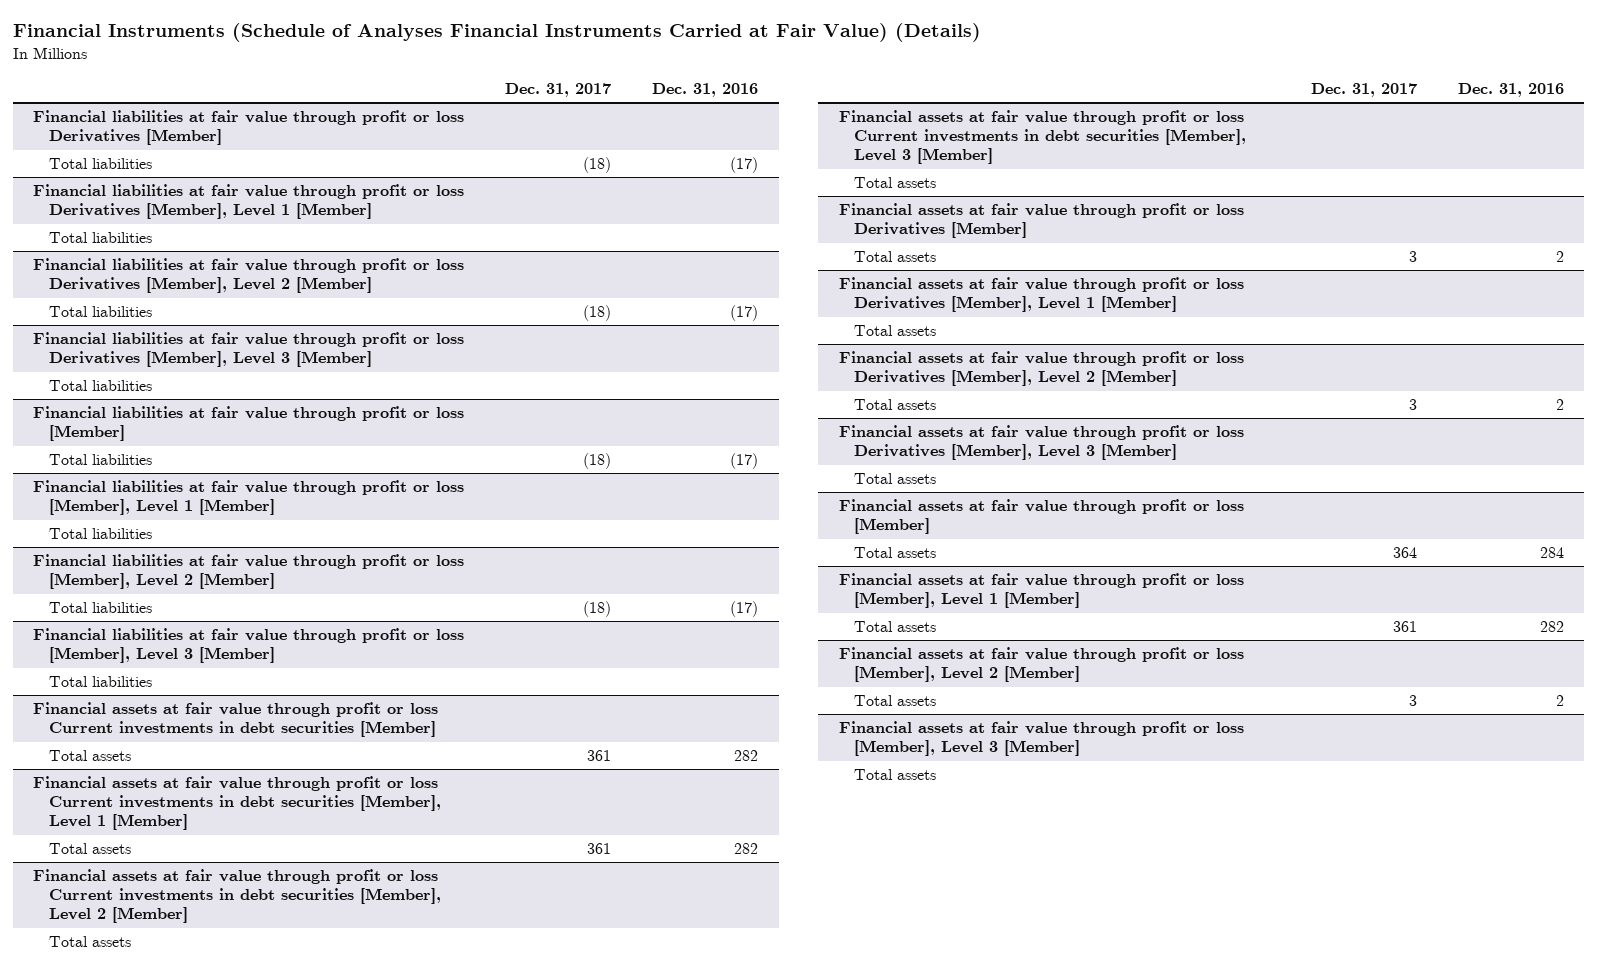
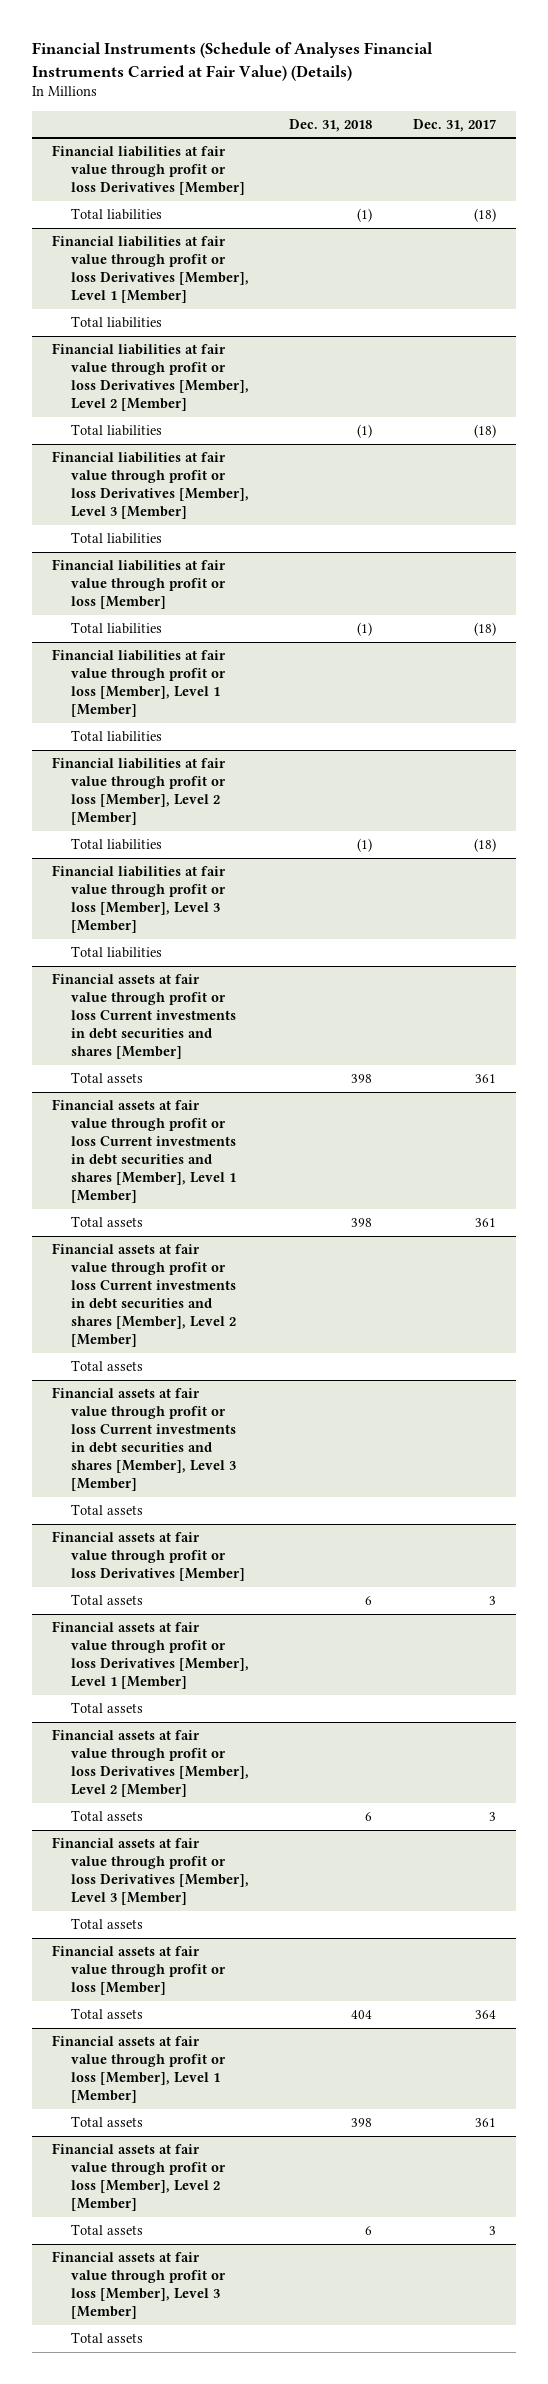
[652,82,759,97] Dec. 31, 2016 -> none
none -> [289,118,373,132] Dec. 31, 2018
[33,702,439,738] Financial assets at fair value through profit or loss Current investments in debt securities [Member] -> [51,973,236,1060] Financial assets at fair value through profit or loss Current investments in debt securities and shares [Member]
[33,776,441,831] Financial assets at fair value through profit or loss Current investments in debt securities [Member], Level 1 [Member] -> [51,1099,236,1204] Financial assets at fair value through profit or loss Current investments in debt securities and shares [Member], Level 1 [Member]
[33,869,441,924] Financial assets at fair value through profit or loss Current investments in debt securities [Member], Level 2 [Member] -> [51,1243,236,1348] Financial assets at fair value through profit or loss Current investments in debt securities and shares [Member], Level 2 [Member]
[838,110,1247,165] Financial assets at fair value through profit or loss Current investments in debt securities [Member], Level 3 [Member] -> [51,1387,236,1492] Financial assets at fair value through profit or loss Current investments in debt securities and shares [Member], Level 3 [Member]

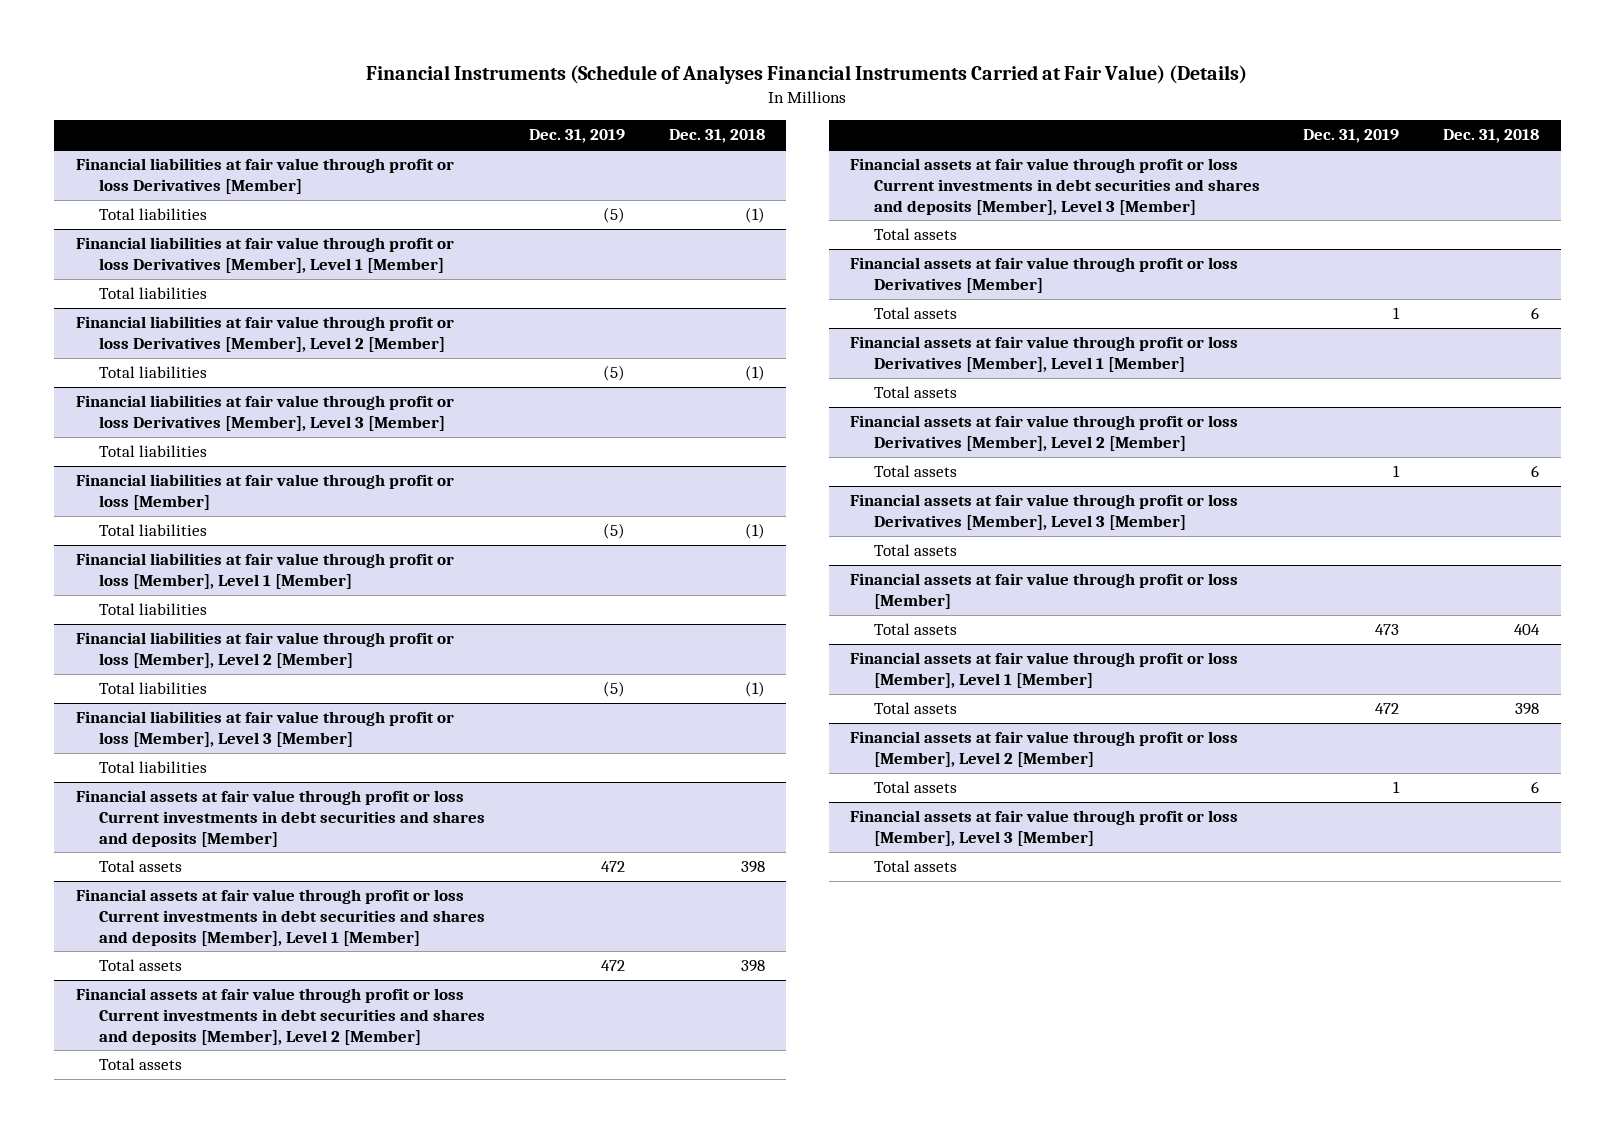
[412,118,496,132] Dec. 31, 2017 -> none
none -> [529,129,626,144] Dec. 31, 2019
[51,973,236,1060] Financial assets at fair value through profit or loss Current investments in debt securities and shares [Member] -> [76,790,486,847] Financial assets at fair value through profit or loss Current investments in debt securities and shares and deposits [Member]
[51,1099,236,1204] Financial assets at fair value through profit or loss Current investments in debt securities and shares [Member], Level 1 [Member] -> [76,889,486,946] Financial assets at fair value through profit or loss Current investments in debt securities and shares and deposits [Member], Level 1 [Member]
[51,1243,236,1348] Financial assets at fair value through profit or loss Current investments in debt securities and shares [Member], Level 2 [Member] -> [76,988,486,1045] Financial assets at fair value through profit or loss Current investments in debt securities and shares and deposits [Member], Level 2 [Member]
[51,1387,236,1492] Financial assets at fair value through profit or loss Current investments in debt securities and shares [Member], Level 3 [Member] -> [850,158,1260,215] Financial assets at fair value through profit or loss Current investments in debt securities and shares and deposits [Member], Level 3 [Member]

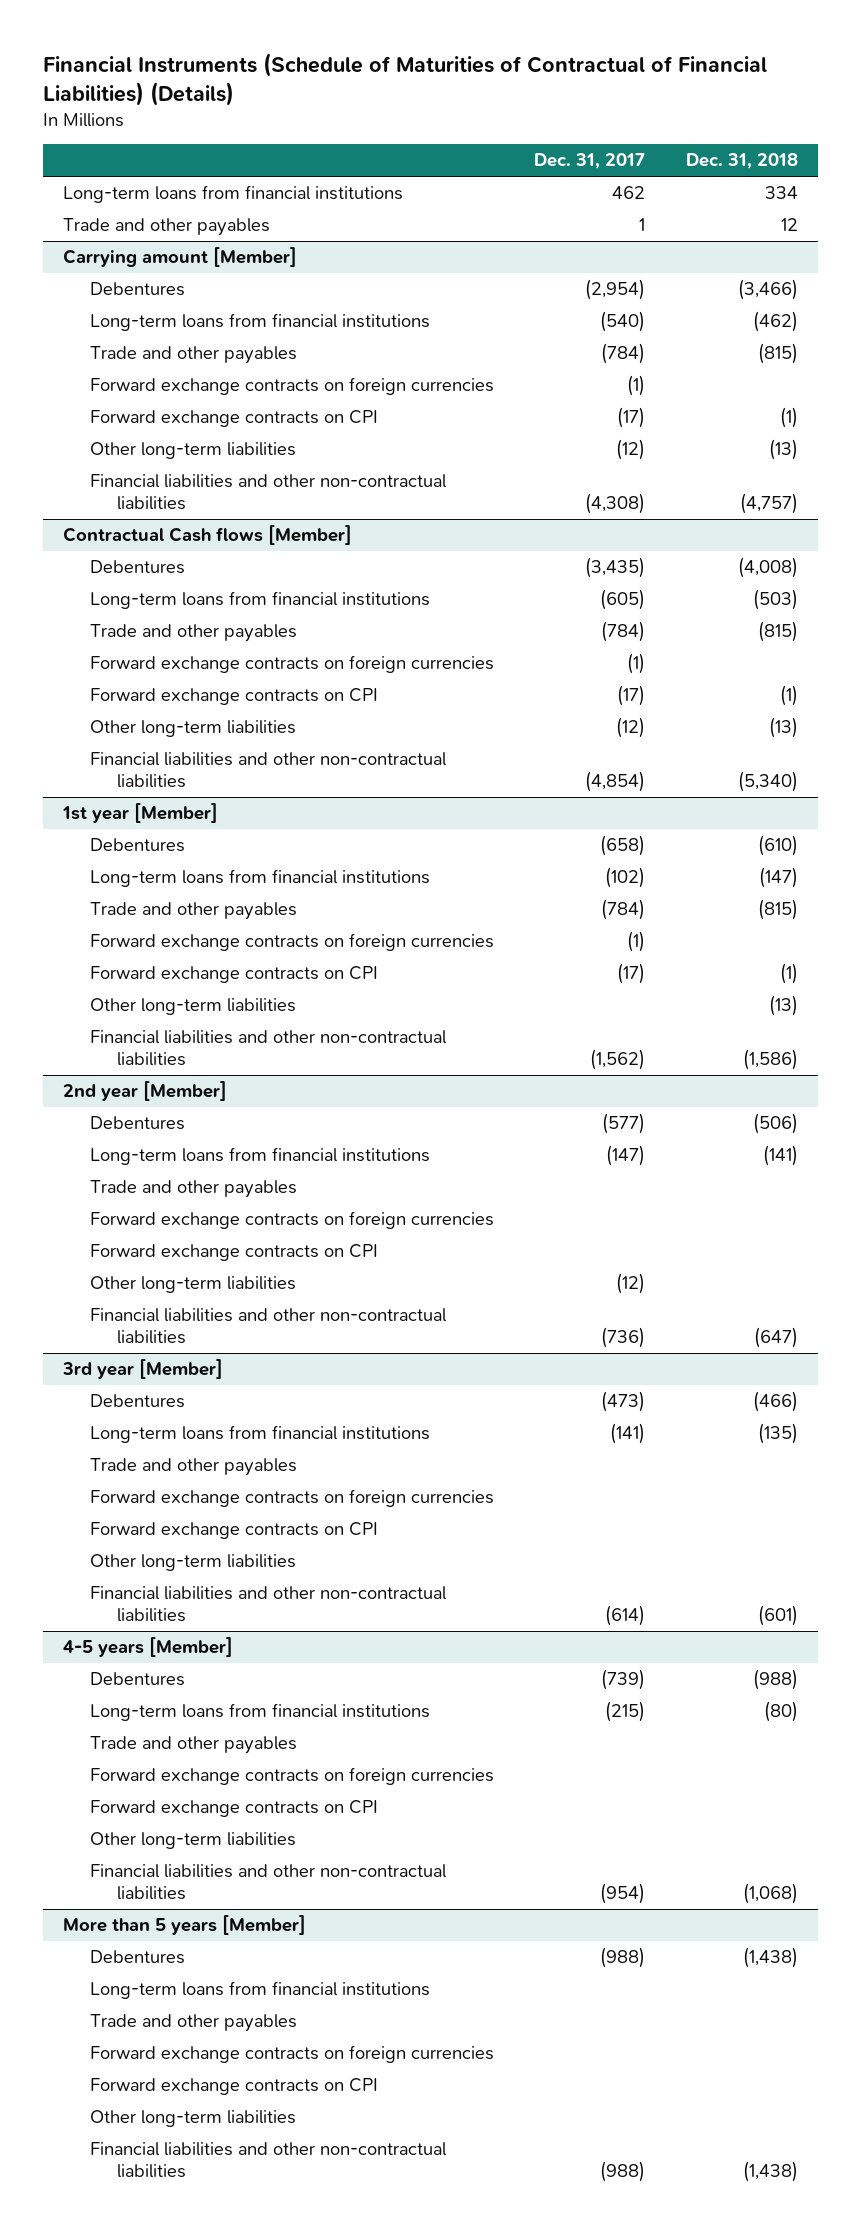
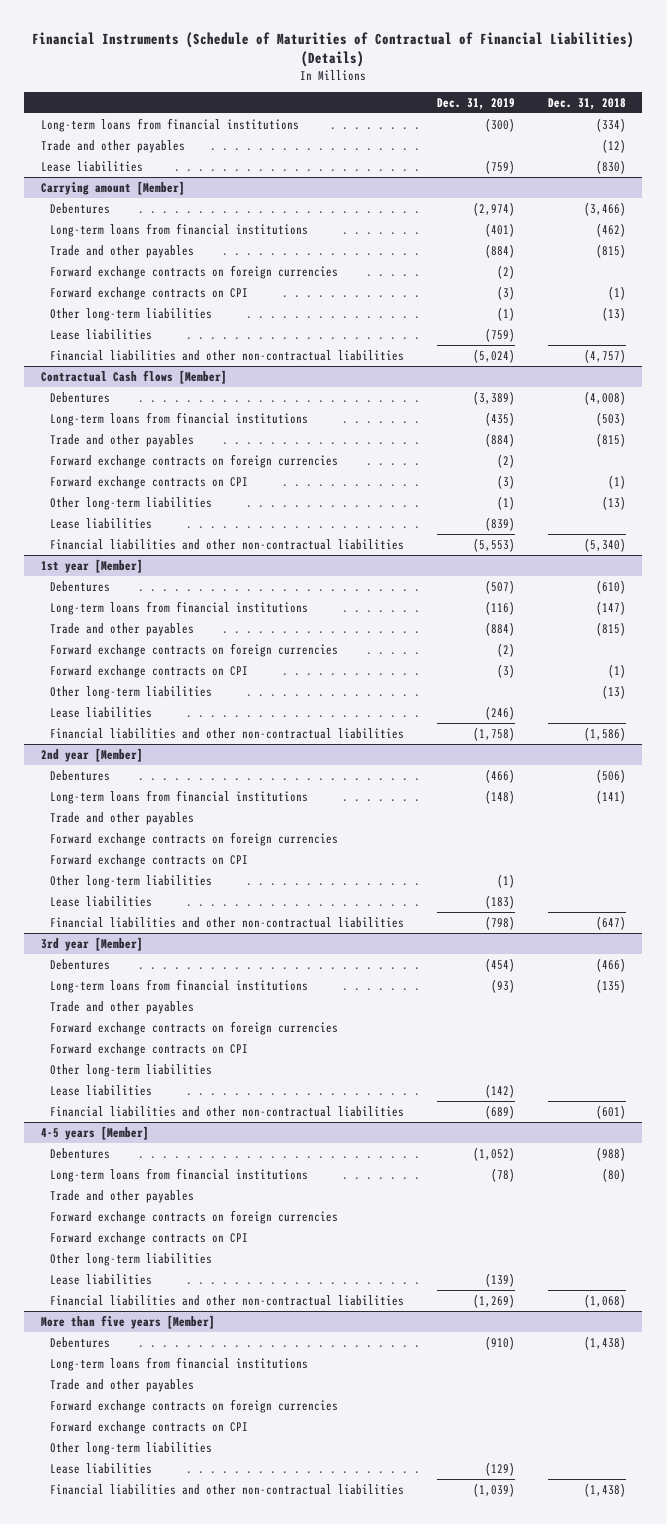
[534,153,646,170] Dec. 31, 2017 -> none
none -> [436,97,515,110] Dec. 31, 2019
[764,186,798,200] 334 -> [595,117,626,132] (334)
[780,218,798,232] 12 -> [601,138,626,153] (12)
none -> [40,160,143,172] Lease liabilities
none -> [49,328,152,340] Lease liabilities
none -> [49,517,152,529] Lease liabilities
none -> [49,706,152,718] Lease liabilities
none -> [49,895,152,907] Lease liabilities
none -> [49,1084,152,1096] Lease liabilities
none -> [49,1273,152,1285] Lease liabilities
[63,1915,307,1936] More than 5 years [Member] -> [40,1314,215,1329] More than five years [Member]
none -> [49,1462,152,1474] Lease liabilities

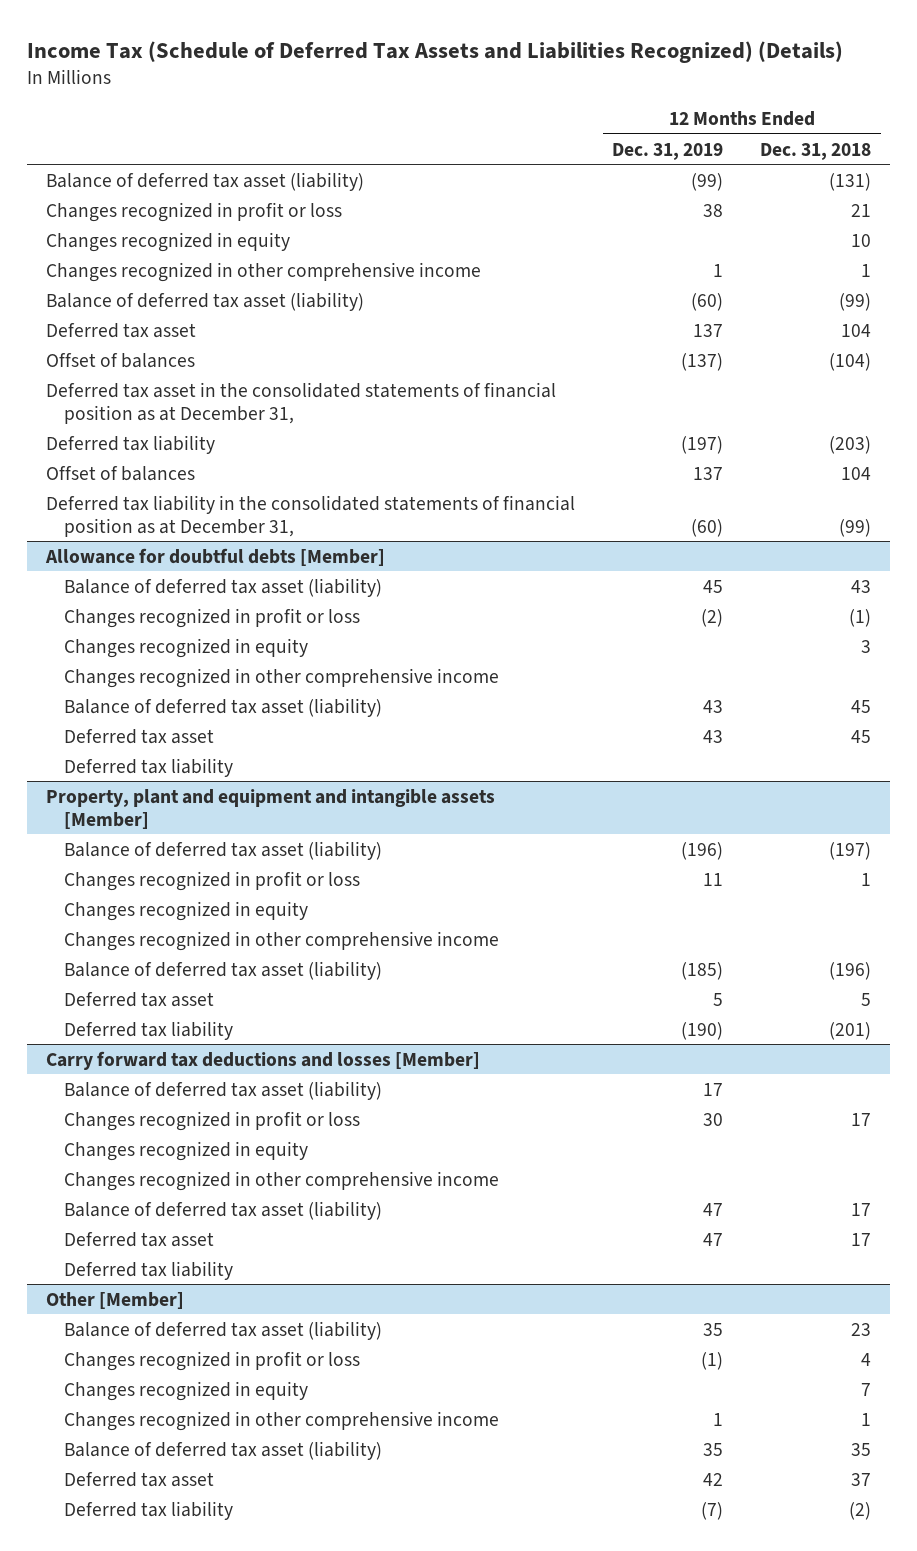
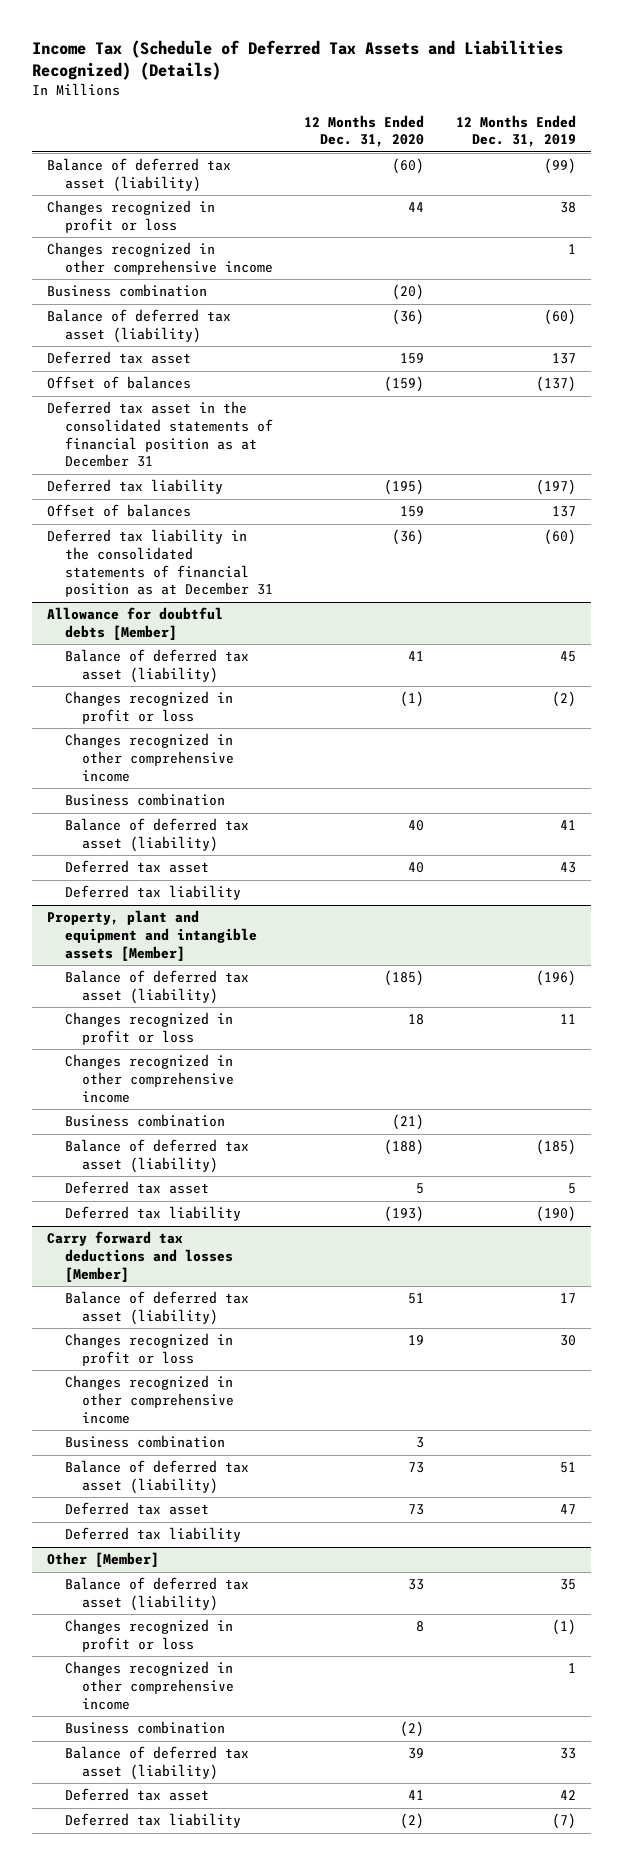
[760,142,872,160] Dec. 31, 2018 -> none
none -> [304,114,425,148] 12 Months Ended Dec. 31, 2020
[45,231,290,252] Changes recognized in equity -> none
none -> [47,284,208,298] Business combination
[45,381,556,424] Deferred tax asset in the consolidated statements of financial position as at December 31, -> [47,401,273,468] Deferred tax asset in the consolidated statements of financial position as at December 31
[45,494,575,537] Deferred tax liability in the consolidated statements of financial position as at December 31, -> [47,529,273,598] Deferred tax liability in the consolidated statements of financial position as at December 31
[63,637,308,658] Changes recognized in equity -> none
none -> [64,793,225,807] Business combination
[703,699,724,713] 43 -> [559,820,576,831] 41
[63,900,308,921] Changes recognized in equity -> none
none -> [64,1114,225,1128] Business combination
[63,1140,308,1161] Changes recognized in equity -> none
none -> [64,1435,225,1449] Business combination
[703,1202,724,1216] 47 -> [559,1462,576,1474] 51
[63,1380,308,1401] Changes recognized in equity -> none
none -> [64,1721,225,1735] Business combination
[703,1442,724,1456] 35 -> [559,1748,576,1760] 33

